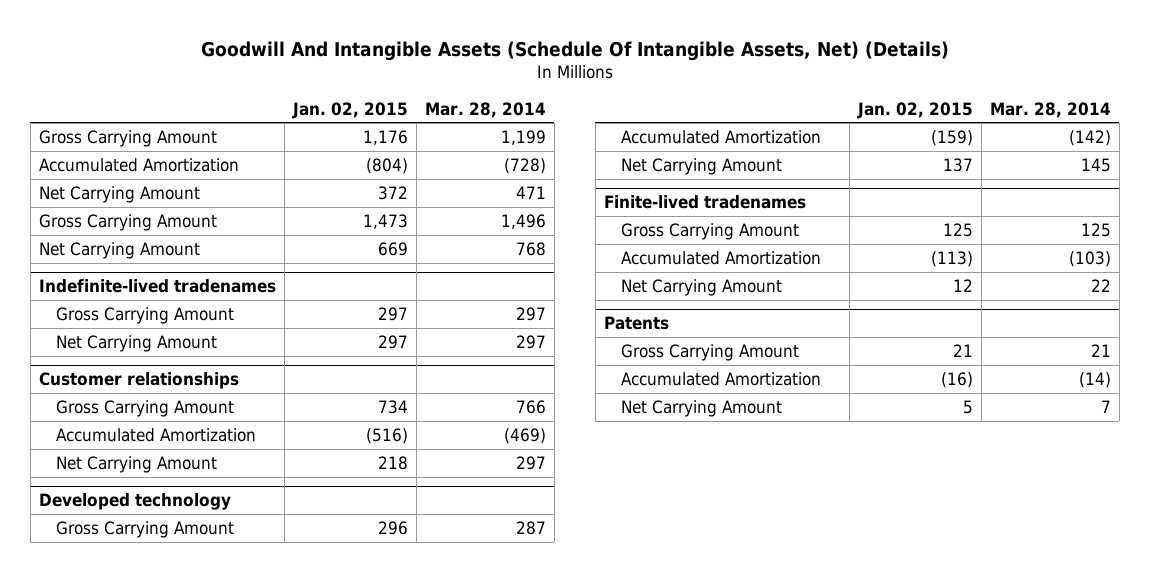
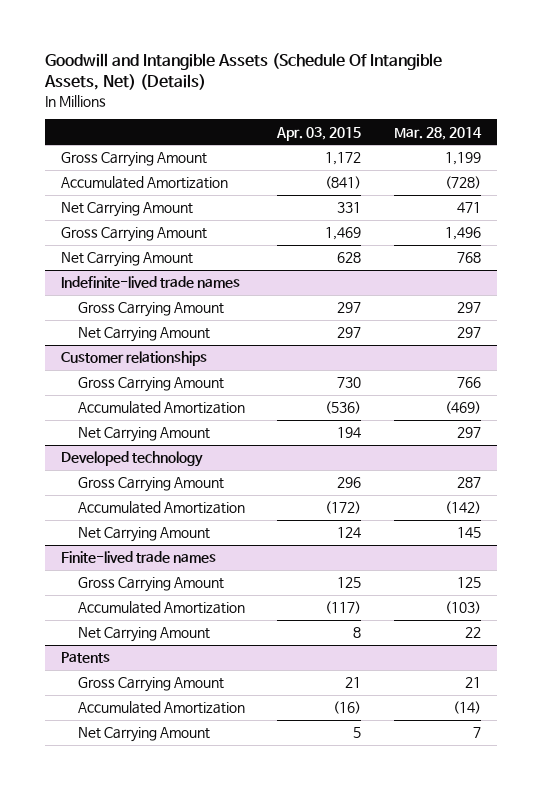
[200,41,949,62] Goodwill And Intangible Assets (Schedule Of Intangible Assets, Net) (Details) -> [43,52,442,91] Goodwill and Intangible Assets (Schedule Of Intangible Assets, Net) (Details)
[291,101,408,119] Jan. 02, 2015 -> none
none -> [276,126,362,141] Apr. 03, 2015
[38,279,276,294] Indefinite-lived tradenames -> [60,276,240,289] Indefinite-lived trade names
[603,195,806,210] Finite-lived tradenames -> [60,551,216,564] Finite-lived trade names

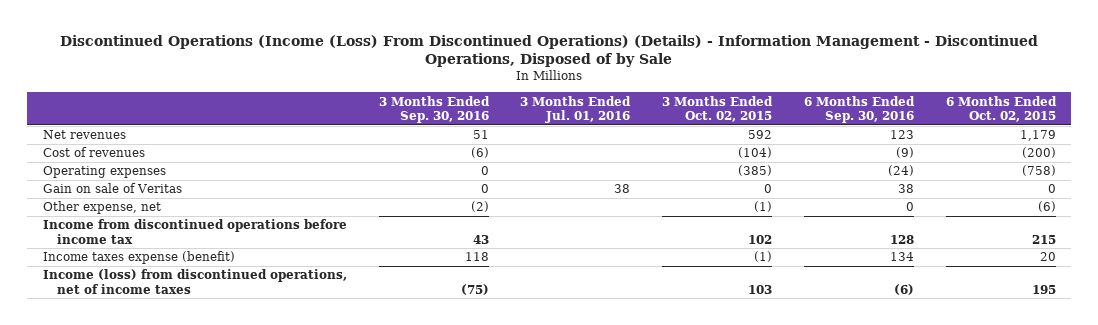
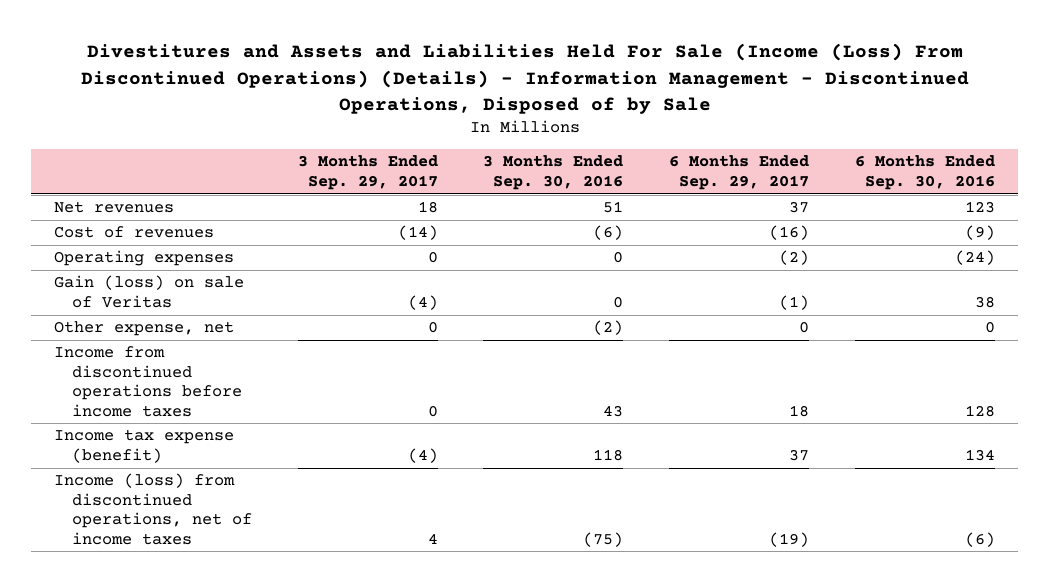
[60,34,1039,68] Discontinued Operations (Income (Loss) From Discontinued Operations) (Details) - Information Management - Discontinued Operations, Disposed of by Sale -> [80,43,969,114] Divestitures and Assets and Liabilities Held For Sale (Income (Loss) From Discontinued Operations) (Details) - Information Management - Discontinued Operations, Disposed of by Sale
[520,95,632,124] 3 Months Ended Jul. 01, 2016 -> none
[662,95,774,123] 3 Months Ended Oct. 02, 2015 -> none
[945,95,1057,123] 6 Months Ended Oct. 02, 2015 -> none
none -> [297,155,438,190] 3 Months Ended Sep. 29, 2017
none -> [669,155,810,190] 6 Months Ended Sep. 29, 2017
[42,183,182,194] Gain on sale of Veritas -> [54,275,245,308] Gain (loss) on sale of Veritas
[42,219,347,244] Income from discontinued operations before income tax -> [54,346,243,417] Income from discontinued operations before income taxes
[42,251,235,265] Income taxes expense (benefit) -> [54,429,235,463] Income tax expense (benefit)

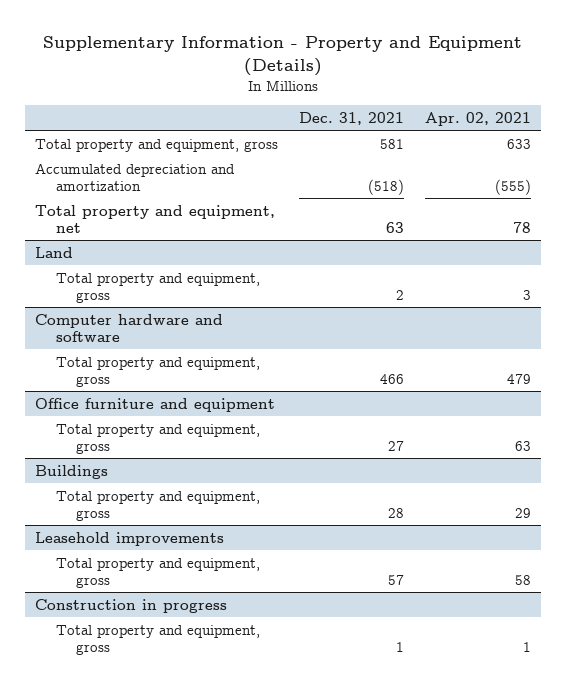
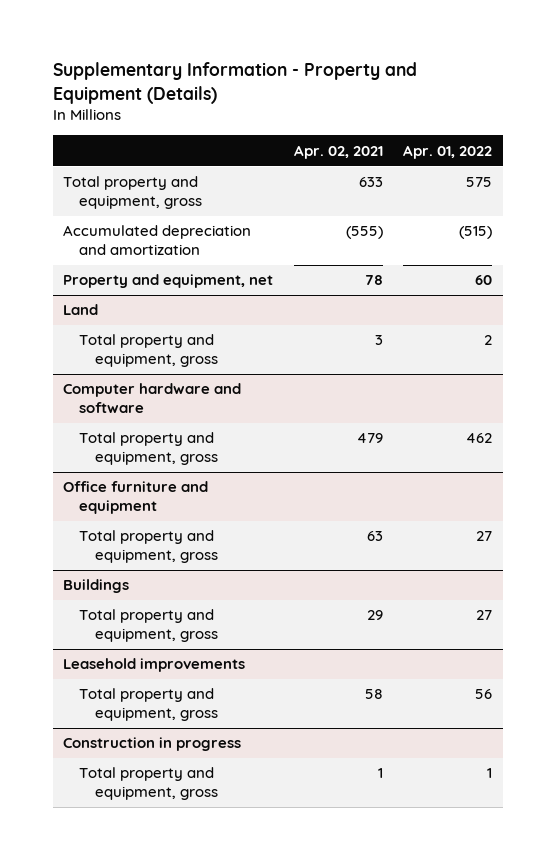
[299,111,405,125] Dec. 31, 2021 -> none
none -> [403,144,493,159] Apr. 01, 2022
[35,204,276,233] Total property and equipment, net -> [63,274,274,289] Property and equipment, net

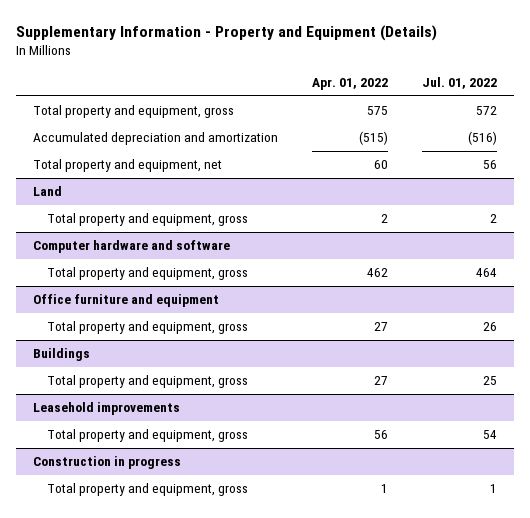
[293,144,383,159] Apr. 02, 2021 -> none
none -> [422,77,498,90] Jul. 01, 2022
[63,274,274,289] Property and equipment, net -> [32,159,222,173] Total property and equipment, net

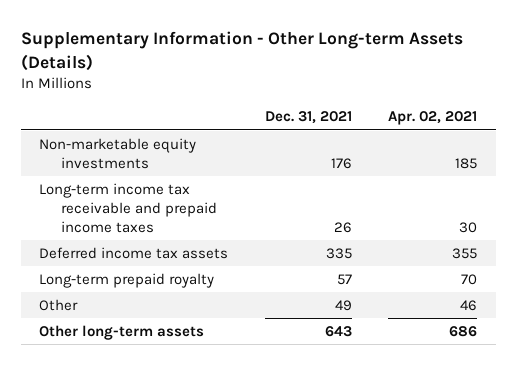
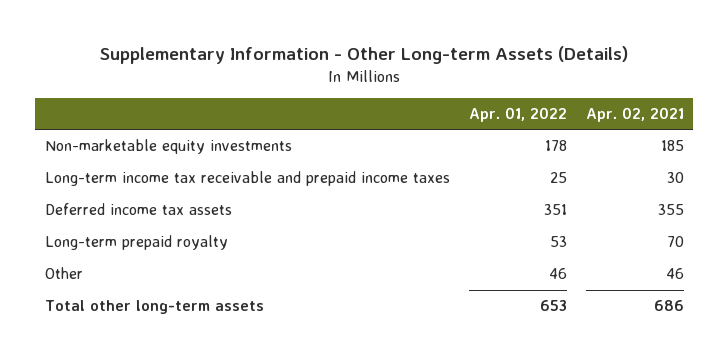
[264,111,352,125] Dec. 31, 2021 -> none
none -> [468,107,567,123] Apr. 01, 2022
[39,324,205,340] Other long-term assets -> [44,300,264,315] Total other long-term assets

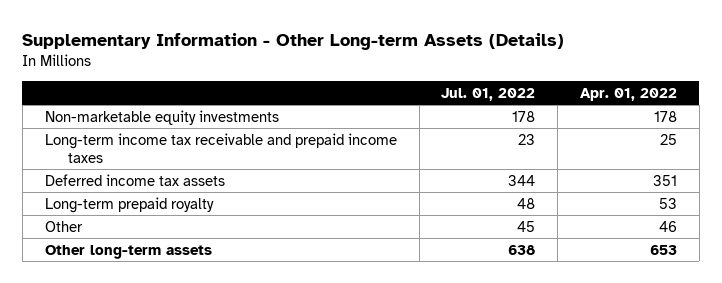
[585,107,684,123] Apr. 02, 2021 -> none
none -> [441,87,536,101] Jul. 01, 2022
[44,300,264,315] Total other long-term assets -> [44,244,212,259] Other long-term assets

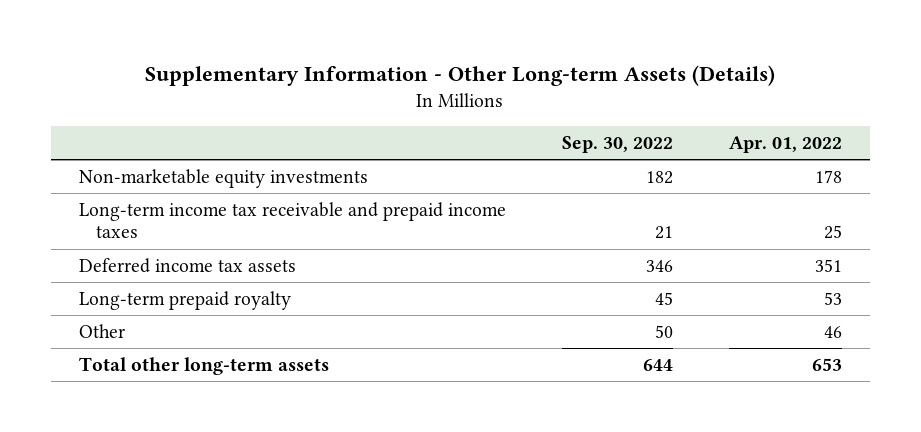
[441,87,536,101] Jul. 01, 2022 -> none
none -> [561,135,673,153] Sep. 30, 2022
[44,244,212,259] Other long-term assets -> [78,356,329,375] Total other long-term assets

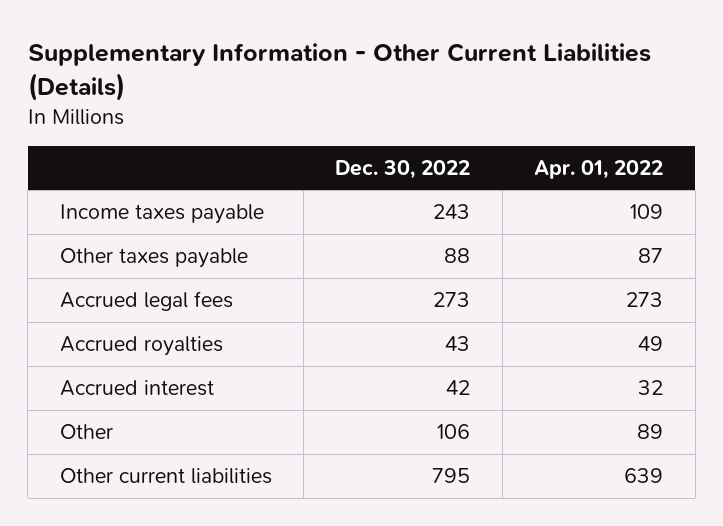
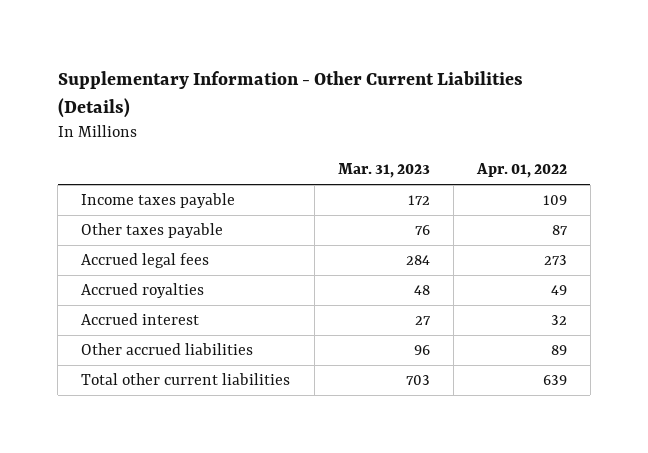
[335,159,471,179] Dec. 30, 2022 -> none
none -> [337,163,430,179] Mar. 31, 2023
[59,424,113,440] Other -> [81,342,254,355] Other accrued liabilities
[59,468,272,485] Other current liabilities -> [81,372,291,385] Total other current liabilities

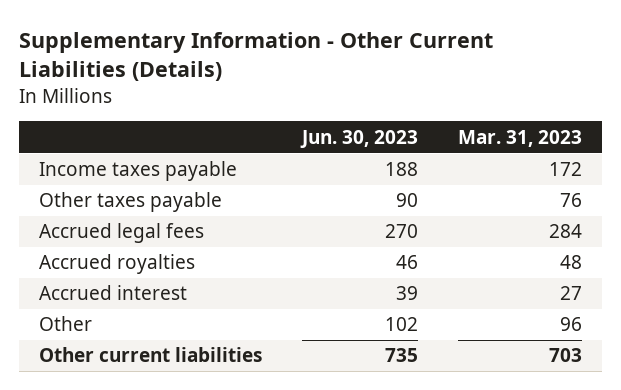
[475,163,567,179] Apr. 01, 2022 -> none
none -> [299,129,418,148] Jun. 30, 2023
[81,342,254,355] Other accrued liabilities -> [38,316,92,332] Other
[81,372,291,385] Total other current liabilities -> [38,347,262,363] Other current liabilities

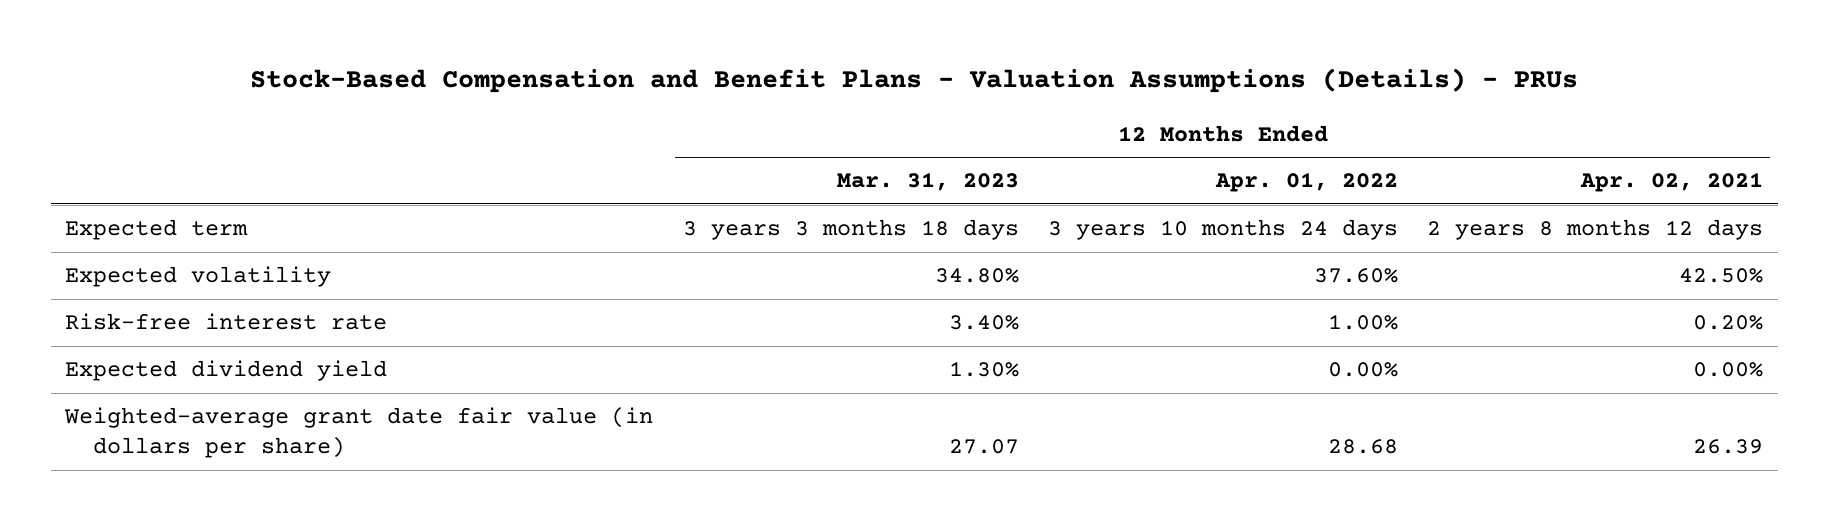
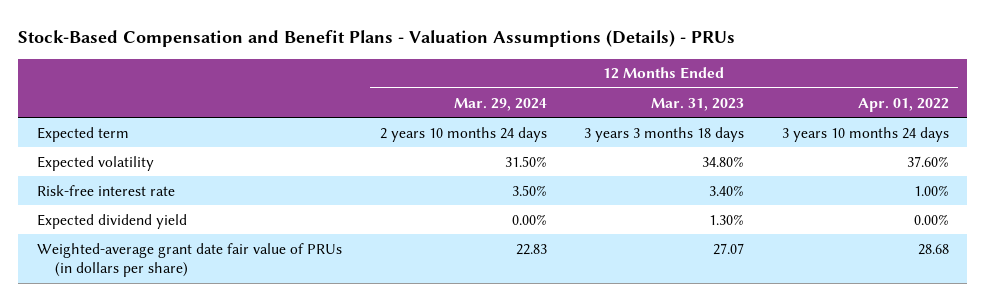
[1580,172,1764,193] Apr. 02, 2021 -> none
none -> [453,97,547,111] Mar. 29, 2024
[64,407,654,459] Weighted-average grant date fair value (in dollars per share) -> [37,242,343,277] Weighted-average grant date fair value of PRUs (in dollars per share)

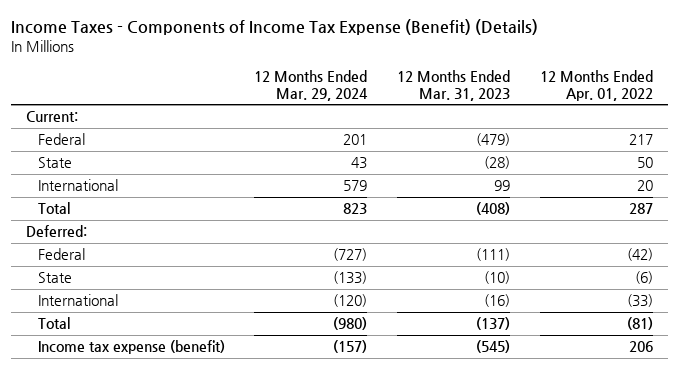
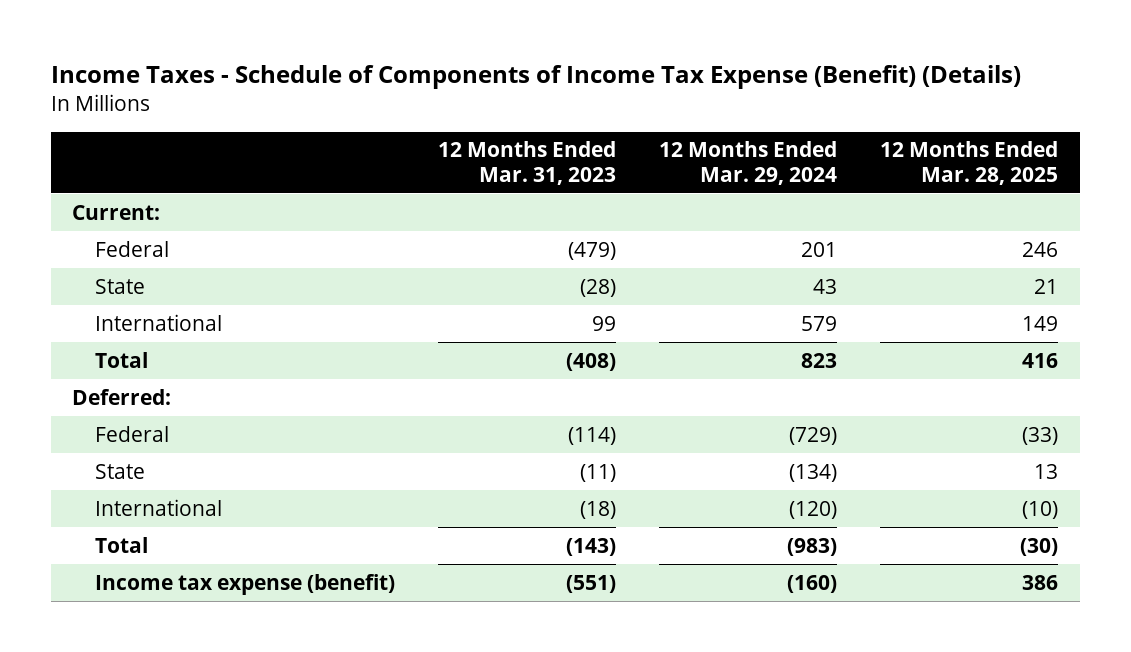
[11,19,539,36] Income Taxes - Components of Income Tax Expense (Benefit) (Details) -> [50,64,1021,89] Income Taxes - Schedule of Components of Income Tax Expense (Benefit) (Details)
[540,69,654,101] 12 Months Ended Apr. 01, 2022 -> none
none -> [880,141,1059,185] 12 Months Ended Mar. 28, 2025
[333,248,368,262] (727) -> [789,426,838,445] (729)
[476,248,511,262] (111) -> [568,426,617,445] (114)
[333,271,368,285] (133) -> [789,463,838,482] (134)
[484,271,511,285] (10) -> [580,463,617,482] (11)
[484,294,511,308] (16) -> [580,500,617,519] (18)
[333,317,368,331] (980) -> [787,537,838,556] (983)
[476,317,511,331] (137) -> [566,537,617,556] (143)
[333,340,368,354] (157) -> [787,574,838,593] (160)
[476,340,511,354] (545) -> [566,574,617,593] (551)

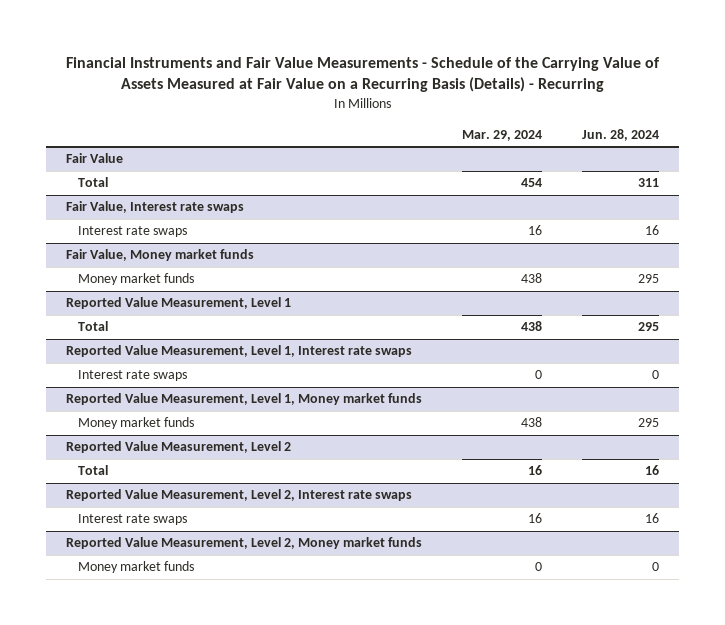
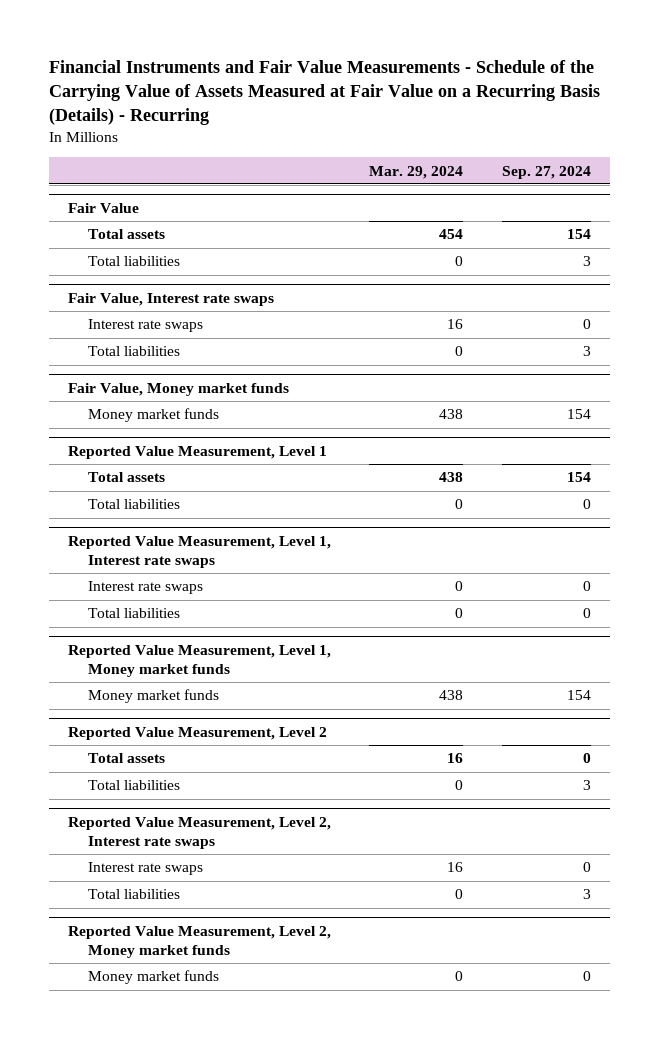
[582,128,660,141] Jun. 28, 2024 -> none
none -> [501,165,591,179] Sep. 27, 2024
[77,177,108,188] Total -> [88,229,166,240] Total assets
none -> [88,256,181,267] Total liabilities
none -> [88,346,181,357] Total liabilities
[77,321,108,332] Total -> [88,472,166,483] Total assets
none -> [88,499,181,510] Total liabilities
none -> [88,608,181,619] Total liabilities
[77,465,108,476] Total -> [88,753,166,764] Total assets
none -> [88,780,181,791] Total liabilities
none -> [88,889,181,900] Total liabilities

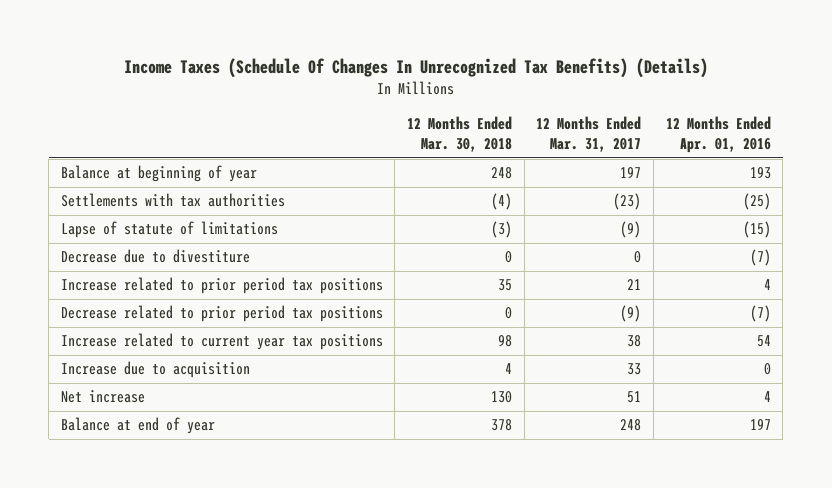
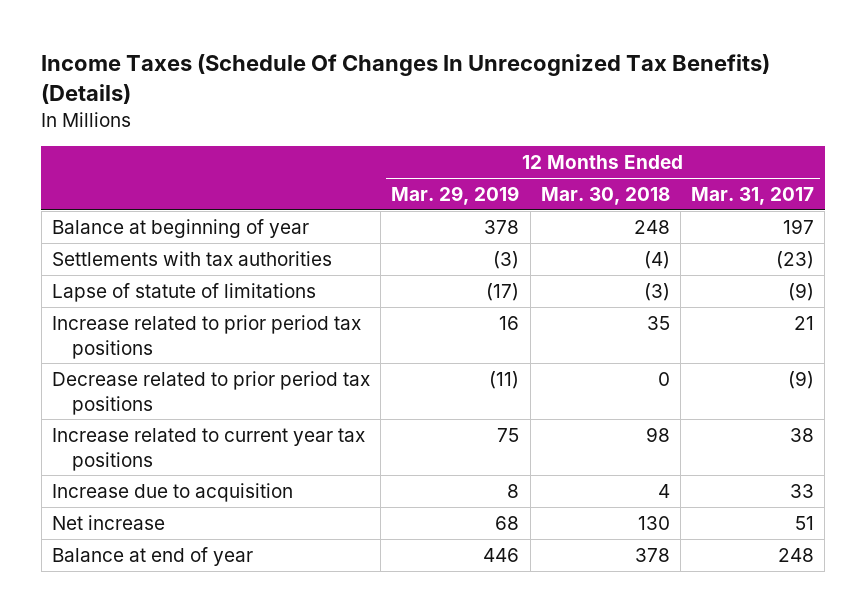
[665,116,771,154] 12 Months Ended Apr. 01, 2016 -> none
none -> [391,186,520,206] Mar. 29, 2019
[60,249,250,264] Decrease due to divestiture -> none

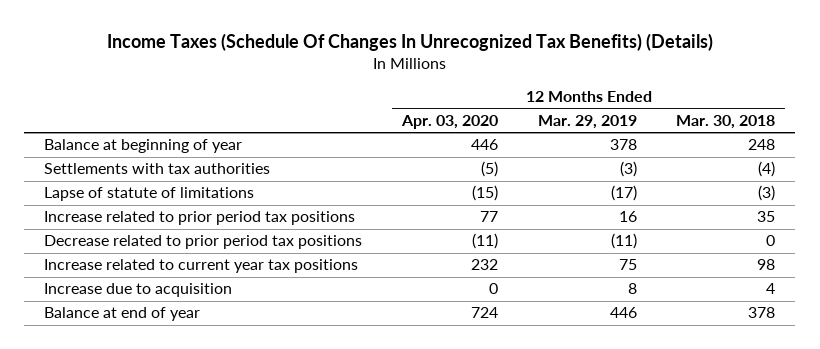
[691,187,815,206] Mar. 31, 2017 -> none
none -> [400,115,498,130] Apr. 03, 2020
[52,514,166,530] Net increase -> none

